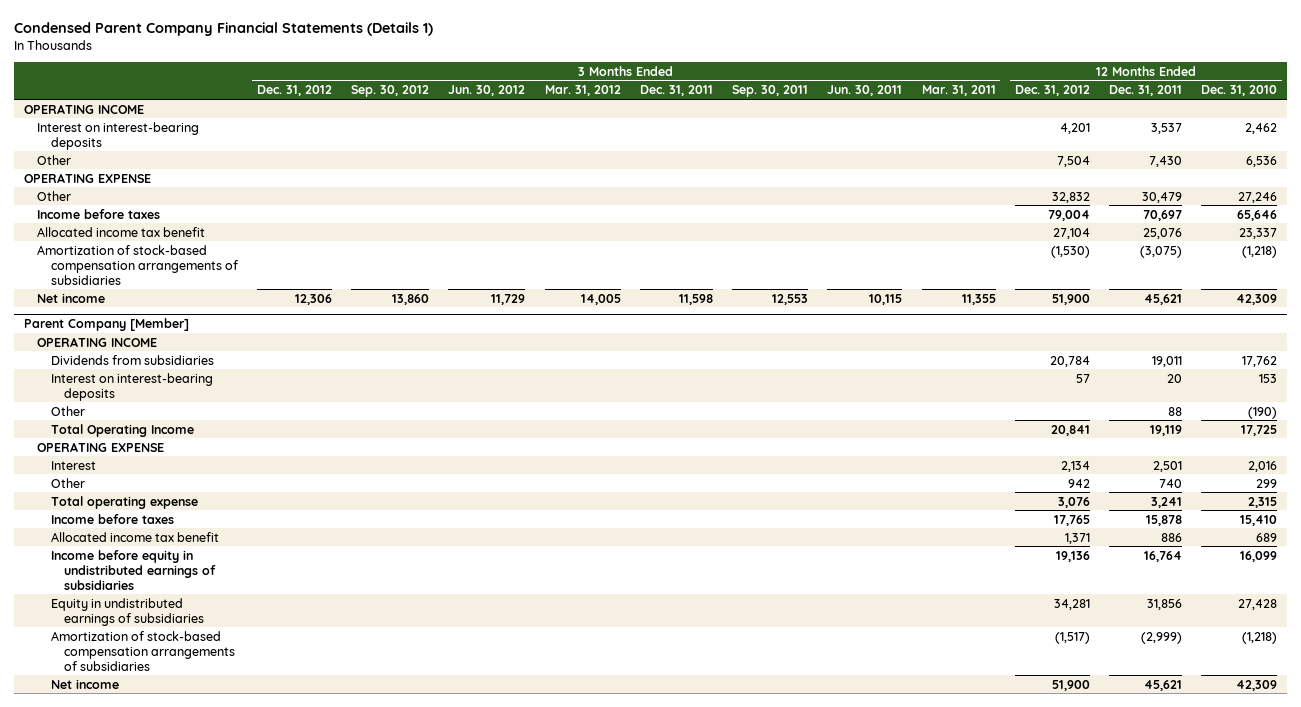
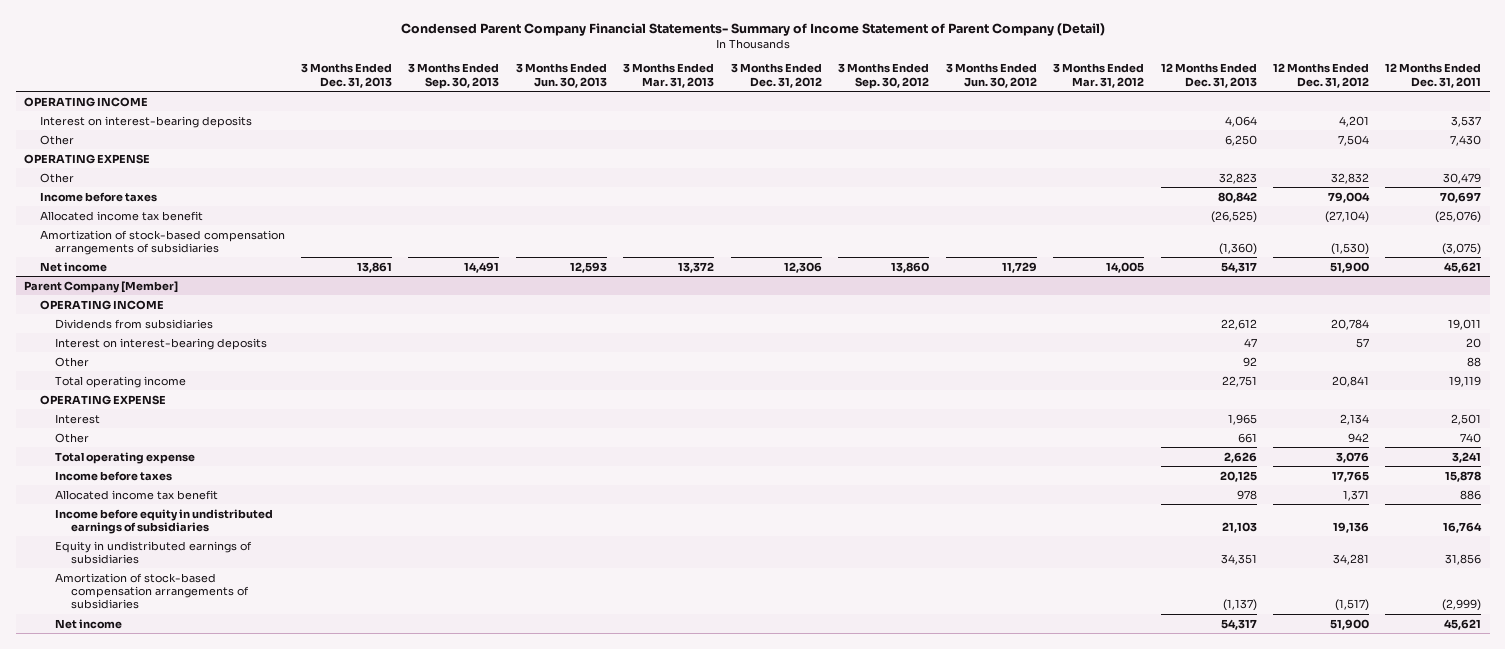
[13,22,433,37] Condensed Parent Company Financial Statements (Details 1) -> [400,22,1105,36] Condensed Parent Company Financial Statements- Summary of Income Statement of Parent Company (Detail)
[639,85,713,97] Dec. 31, 2011 -> none
[732,85,809,98] Sep. 30, 2011 -> none
[827,85,903,97] Jun. 30, 2011 -> none
[921,85,996,97] Mar. 31, 2011 -> none
[1201,85,1278,97] Dec. 31, 2010 -> none
none -> [300,63,392,88] 3 Months Ended Dec. 31, 2013
none -> [408,63,500,89] 3 Months Ended Sep. 30, 2013
none -> [515,63,607,88] 3 Months Ended Jun. 30, 2013
none -> [623,63,715,88] 3 Months Ended Mar. 31, 2013
none -> [1160,63,1257,88] 12 Months Ended Dec. 31, 2013
[1052,227,1090,239] 27,104 -> [1325,210,1370,223] (27,104)
[1143,227,1183,239] 25,076 -> [1435,210,1482,223] (25,076)
[50,423,194,437] Total Operating Income -> [55,375,187,388] Total operating income

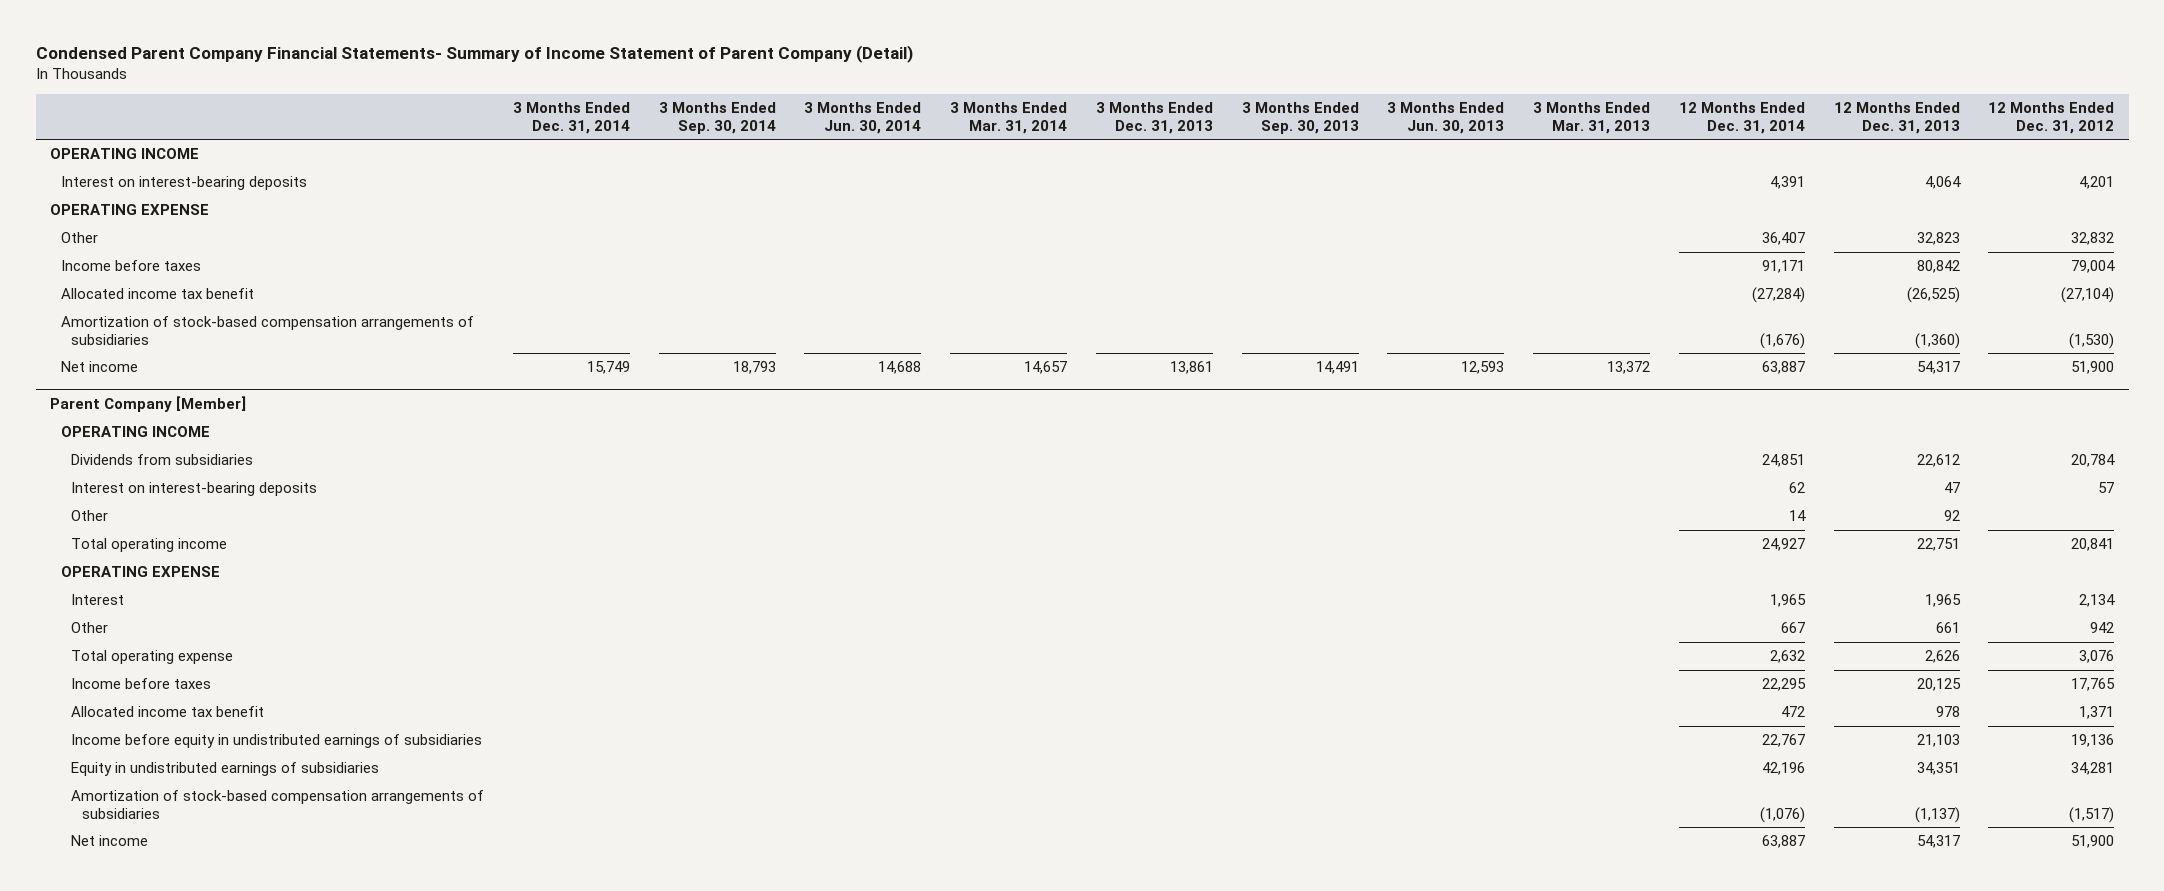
[730,63,822,88] 3 Months Ended Dec. 31, 2012 -> none
[838,63,930,89] 3 Months Ended Sep. 30, 2012 -> none
[945,63,1037,88] 3 Months Ended Jun. 30, 2012 -> none
[1053,63,1145,88] 3 Months Ended Mar. 31, 2012 -> none
[1385,63,1482,88] 12 Months Ended Dec. 31, 2011 -> none
none -> [512,102,630,134] 3 Months Ended Dec. 31, 2014
none -> [658,102,776,134] 3 Months Ended Sep. 30, 2014
none -> [804,102,922,134] 3 Months Ended Jun. 30, 2014
none -> [950,102,1068,134] 3 Months Ended Mar. 31, 2014
none -> [1678,102,1805,134] 12 Months Ended Dec. 31, 2014
[39,134,74,145] Other -> none

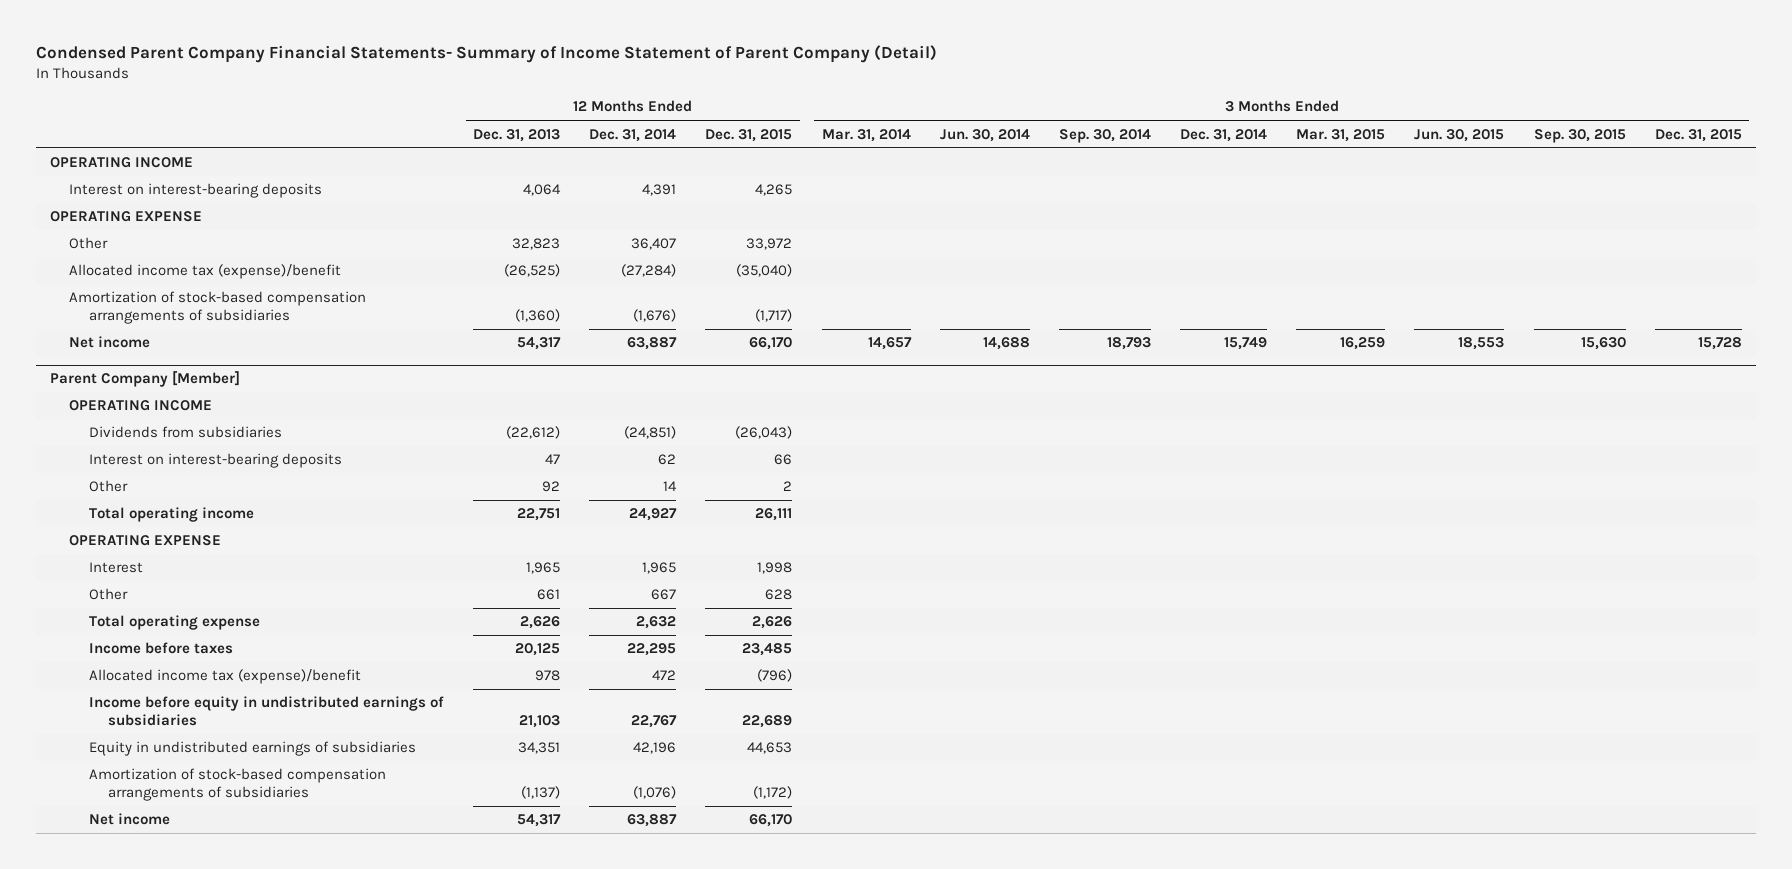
[1095,102,1213,134] 3 Months Ended Dec. 31, 2013 -> none
[1241,102,1359,134] 3 Months Ended Sep. 30, 2013 -> none
[1387,102,1505,134] 3 Months Ended Jun. 30, 2013 -> none
[1533,102,1651,134] 3 Months Ended Mar. 31, 2013 -> none
[1988,102,2115,134] 12 Months Ended Dec. 31, 2012 -> none
none -> [705,128,793,142] Dec. 31, 2015
none -> [1296,128,1386,142] Mar. 31, 2015
none -> [1414,128,1505,142] Jun. 30, 2015
none -> [1533,128,1626,143] Sep. 30, 2015
none -> [1654,128,1742,142] Dec. 31, 2015
[60,260,201,272] Income before taxes -> none
[60,288,254,300] Allocated income tax benefit -> [69,264,342,280] Allocated income tax (expense)/benefit
[1761,454,1805,468] 24,851 -> [624,426,677,440] (24,851)
[1916,454,1960,468] 22,612 -> [506,426,561,440] (22,612)
[71,706,265,718] Allocated income tax benefit -> [88,669,361,685] Allocated income tax (expense)/benefit

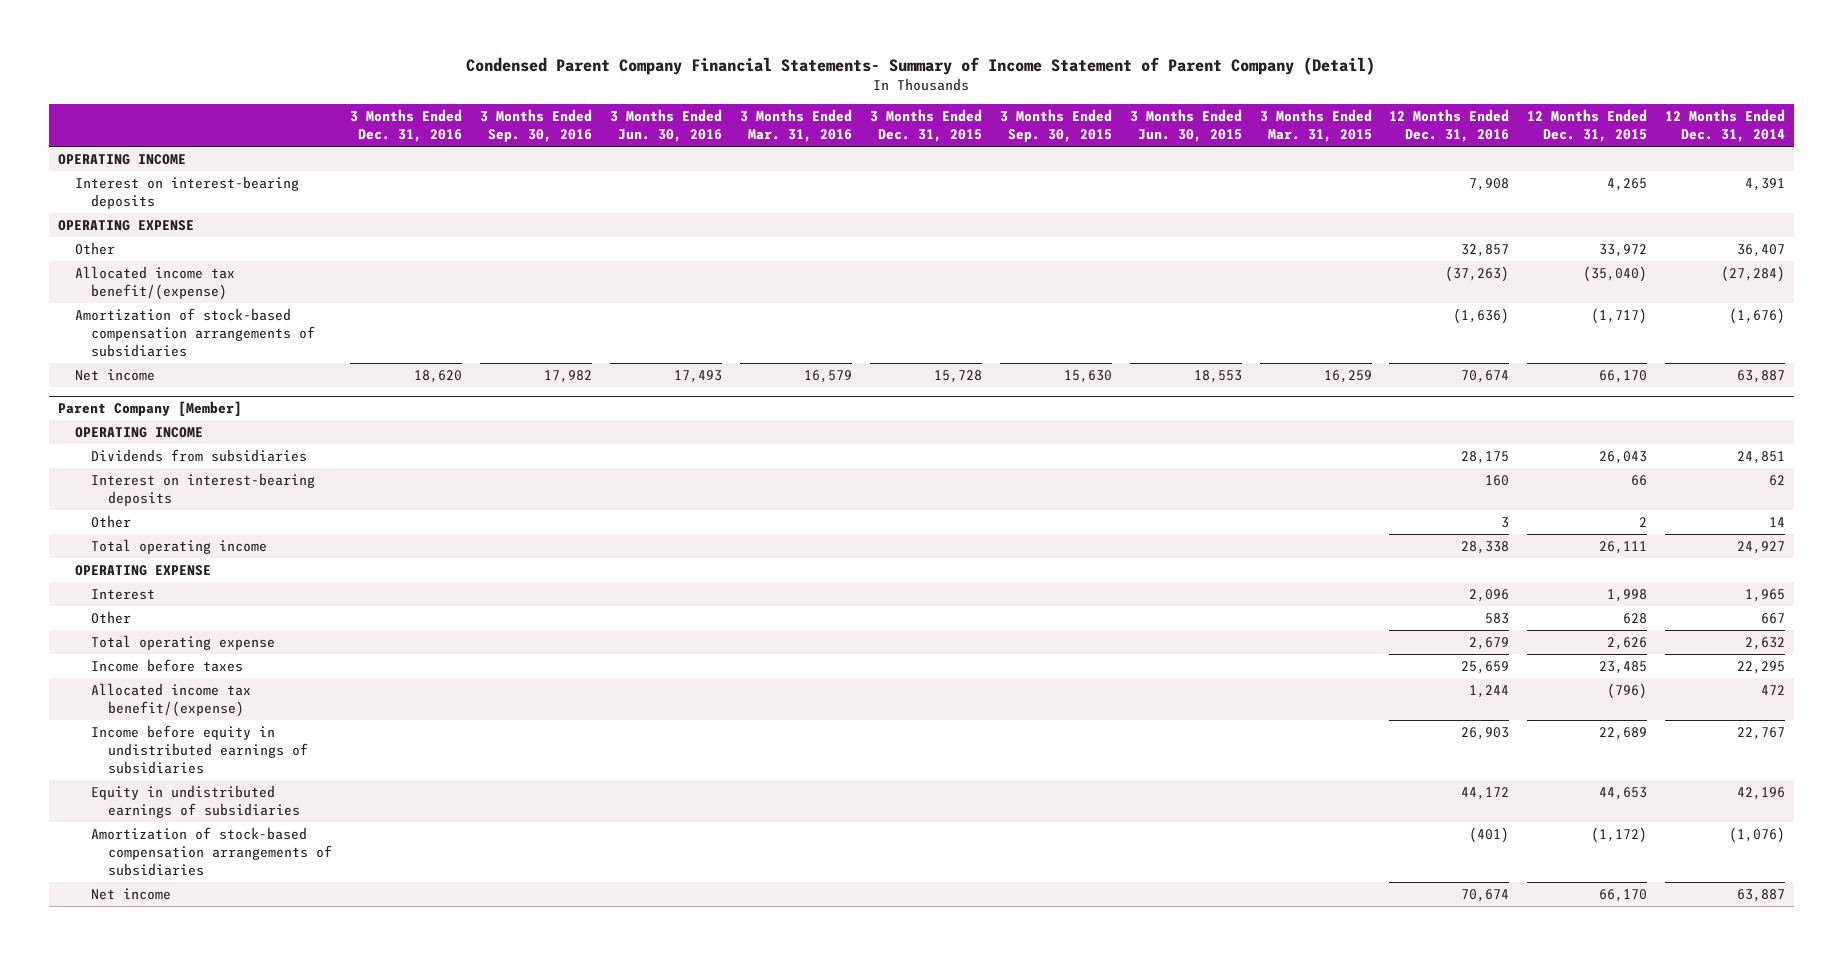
[473,128,561,142] Dec. 31, 2013 -> none
[821,128,911,142] Mar. 31, 2014 -> none
[939,128,1030,142] Jun. 30, 2014 -> none
[1058,128,1151,143] Sep. 30, 2014 -> none
[1180,128,1268,142] Dec. 31, 2014 -> none
none -> [350,109,463,143] 3 Months Ended Dec. 31, 2016
none -> [480,109,593,143] 3 Months Ended Sep. 30, 2016
none -> [610,109,723,143] 3 Months Ended Jun. 30, 2016
none -> [739,109,852,143] 3 Months Ended Mar. 31, 2016
none -> [1389,109,1510,143] 12 Months Ended Dec. 31, 2016
[69,264,342,280] Allocated income tax (expense)/benefit -> [74,266,235,301] Allocated income tax benefit/(expense)
[624,426,677,440] (24,851) -> [1737,451,1786,465] 24,851
[735,426,793,440] (26,043) -> [1599,451,1648,465] 26,043
[88,669,361,685] Allocated income tax (expense)/benefit -> [91,683,252,718] Allocated income tax benefit/(expense)

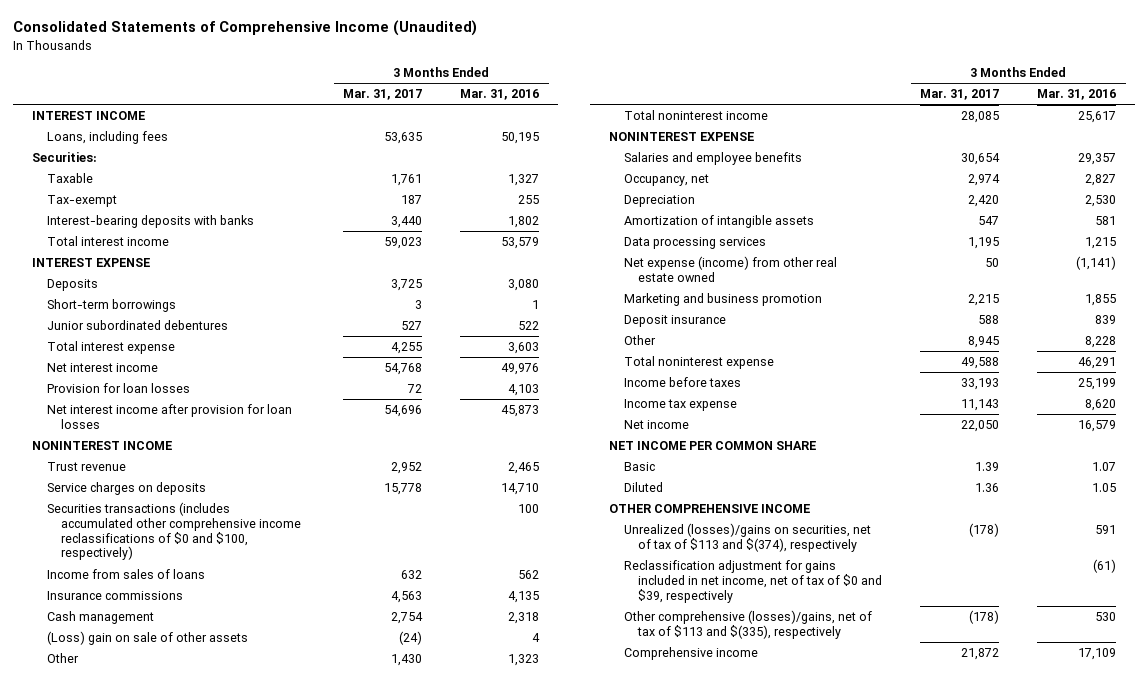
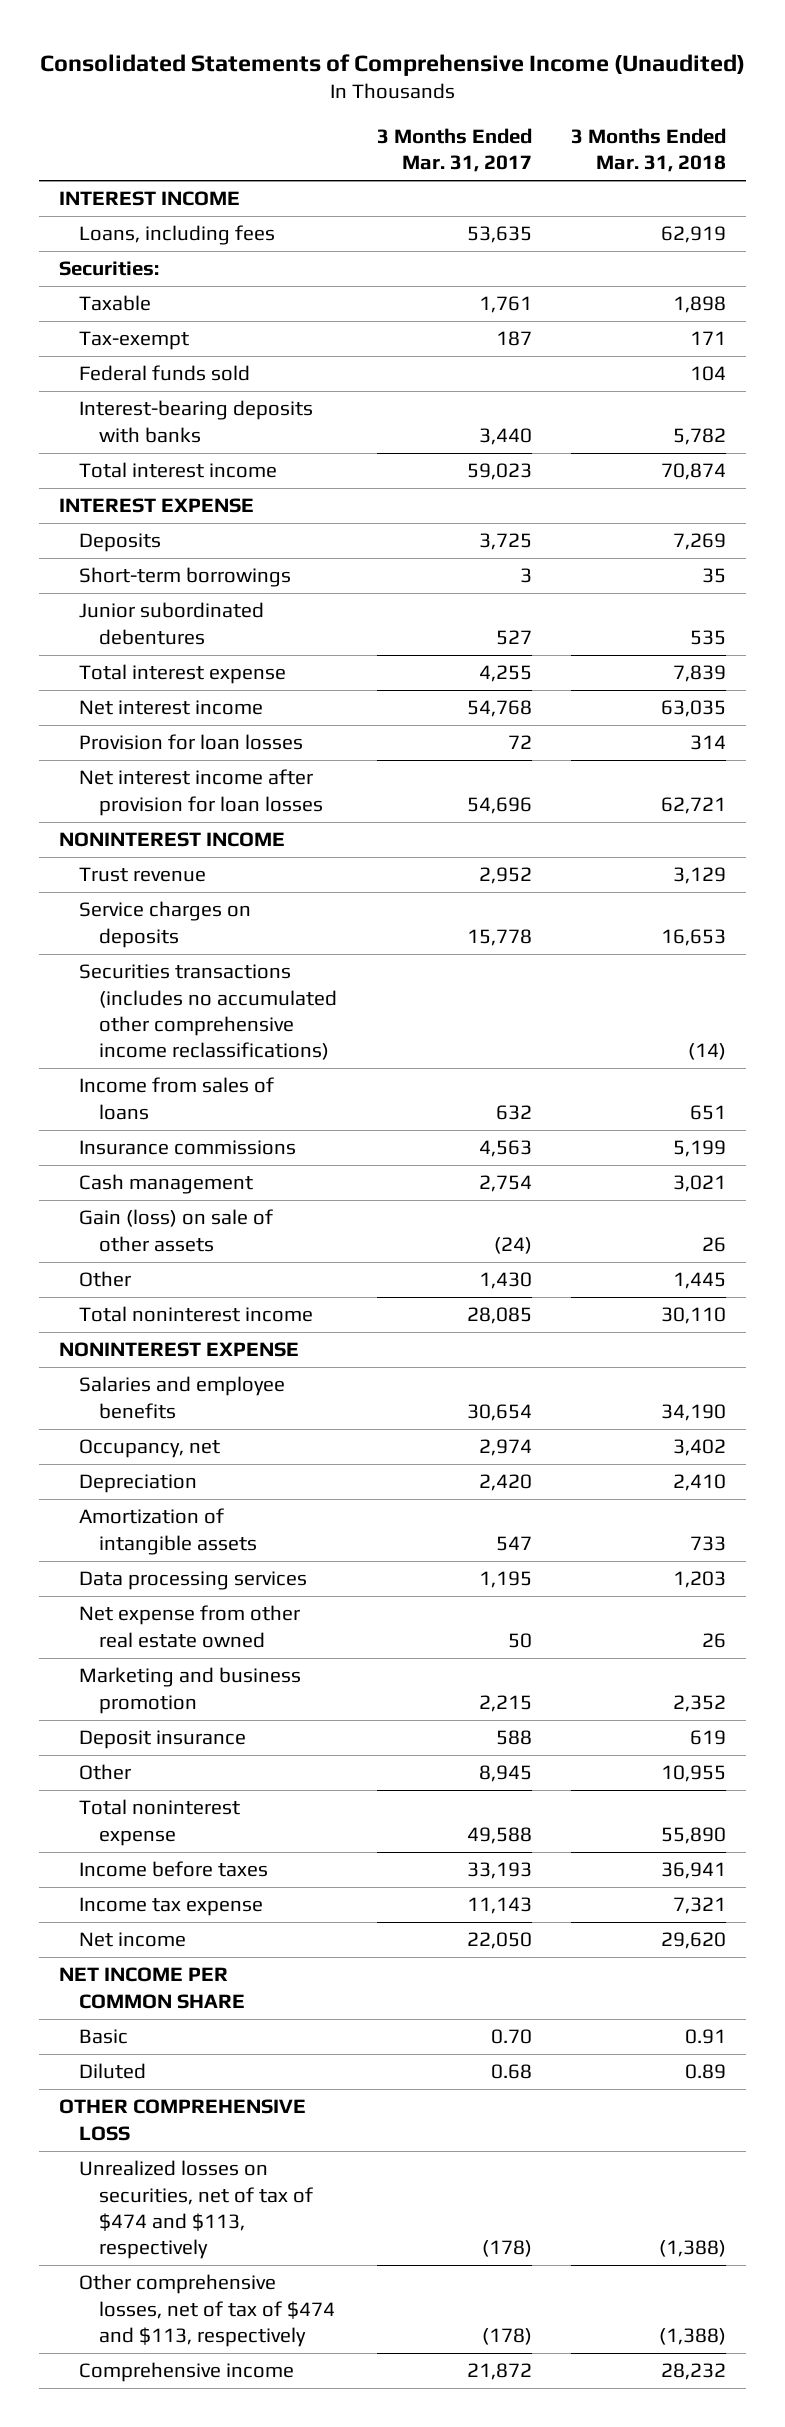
[460,89,540,101] Mar. 31, 2016 -> none
none -> [571,128,727,173] 3 Months Ended Mar. 31, 2018
none -> [78,365,250,382] Federal funds sold
[46,502,302,561] Securities transactions (includes accumulated other comprehensive income reclassifications of $0 and $100, respectively) -> [78,964,338,1060] Securities transactions (includes no accumulated other comprehensive income reclassifications)
[46,631,248,646] (Loss) gain on sale of other assets -> [78,1209,273,1252] Gain (loss) on sale of other assets
[623,256,837,282] Net expense (income) from other real estate owned -> [78,1605,300,1648] Net expense from other real estate owned
[623,560,883,603] Reclassification adjustment for gains included in net income, net of tax of $0 and $39, respectively -> none
[975,462,1000,472] 1.39 -> [490,2029,532,2045] 0.70
[975,483,1000,493] 1.36 -> [490,2064,532,2080] 0.68
[608,504,810,514] OTHER COMPREHENSIVE INCOME -> [58,2099,306,2141] OTHER COMPREHENSIVE LOSS
[623,523,871,552] Unrealized (losses)/gains on securities, net of tax of $113 and $(374), respectively -> [78,2160,314,2259] Unrealized losses on securities, net of tax of $474 and $113, respectively
[623,610,872,639] Other comprehensive (losses)/gains, net of tax of $113 and $(335), respectively -> [78,2274,336,2347] Other comprehensive losses, net of tax of $474 and $113, respectively

